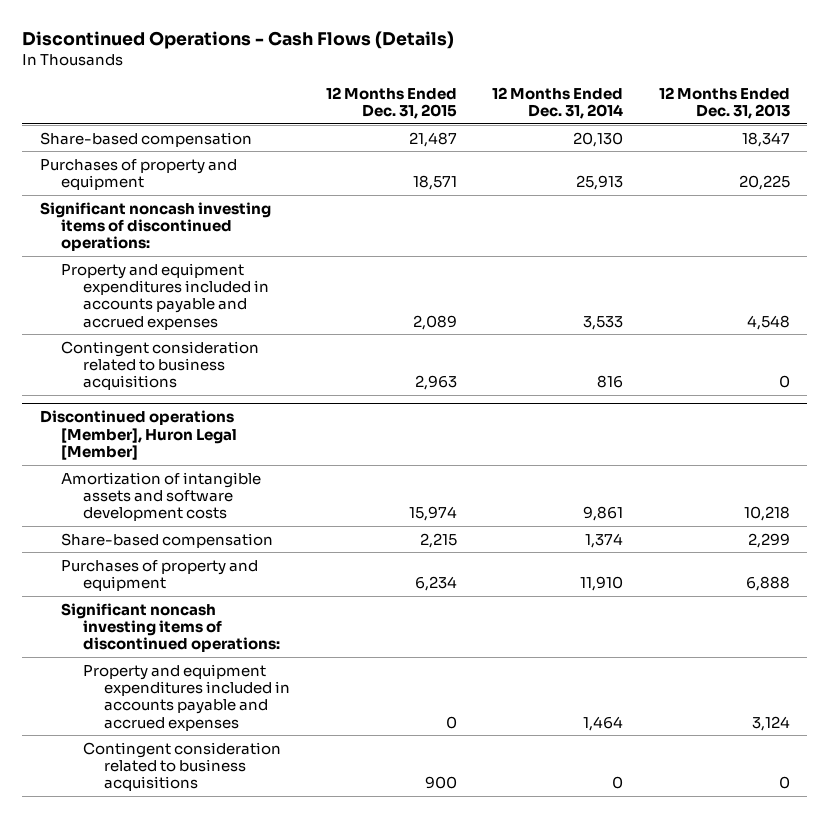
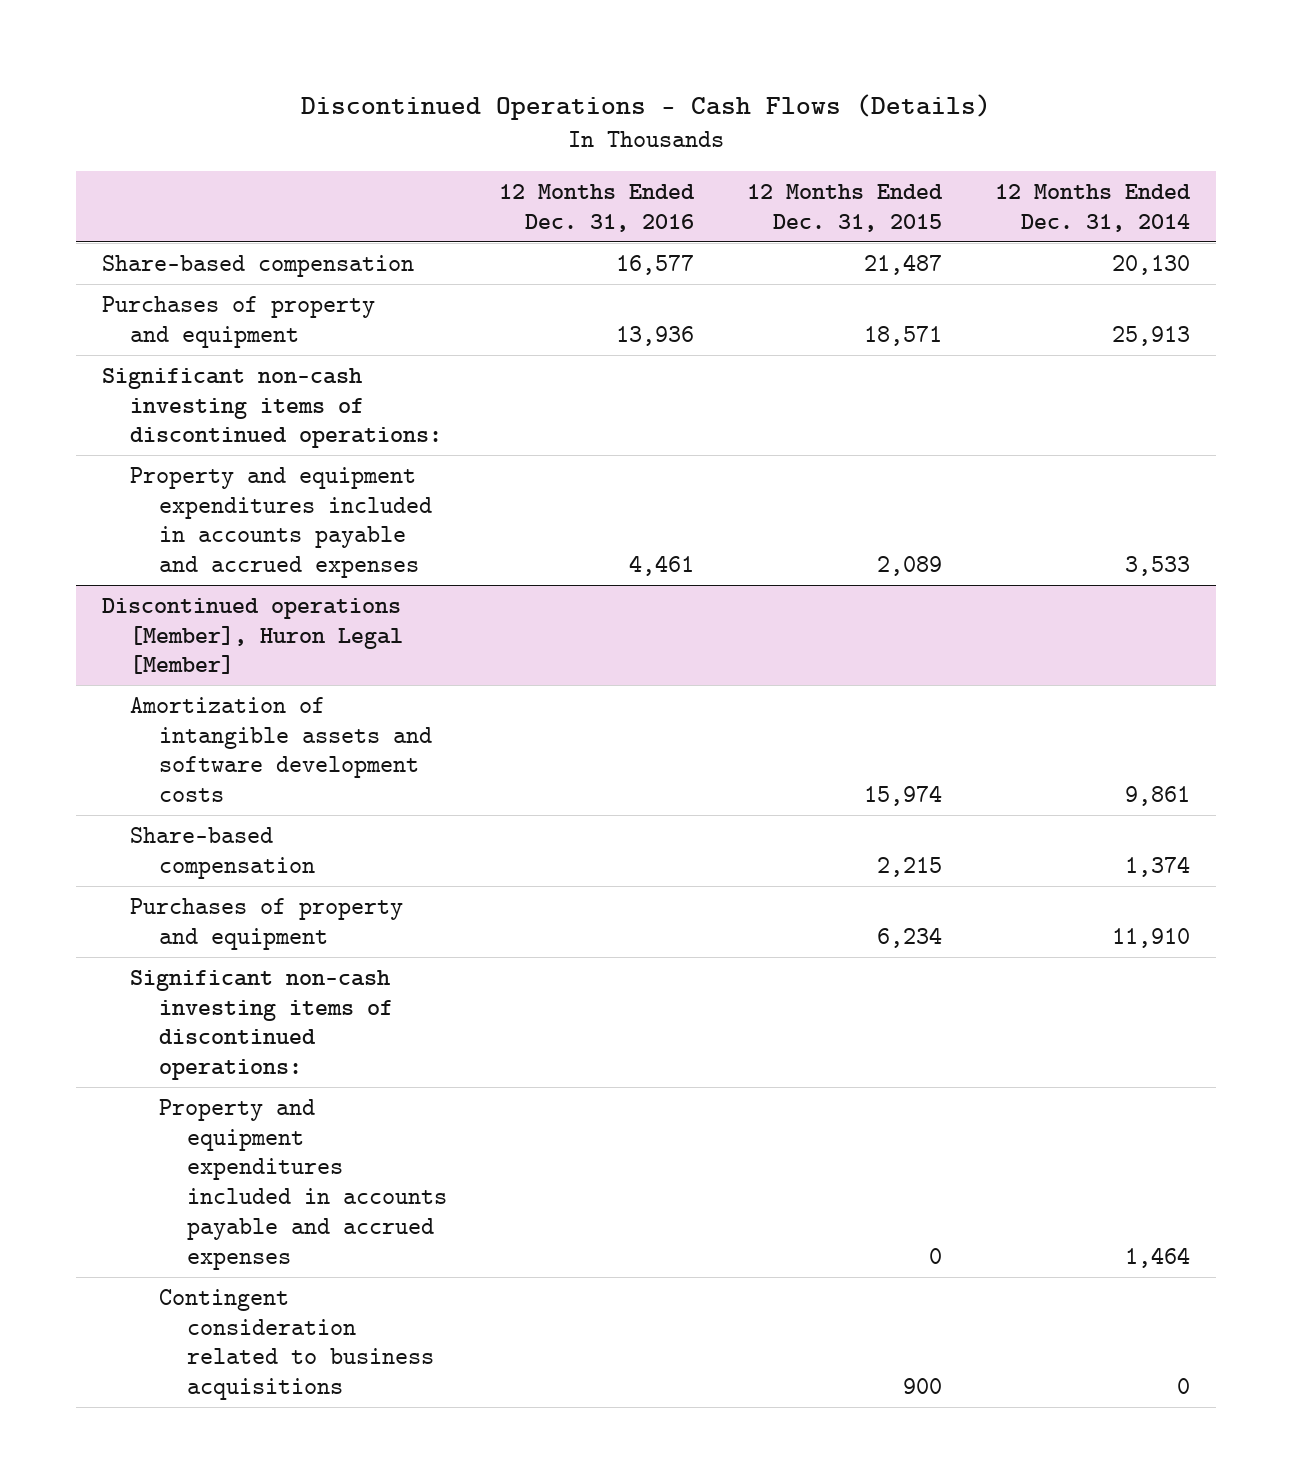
[658,86,790,120] 12 Months Ended Dec. 31, 2013 -> none
none -> [499,184,696,233] 12 Months Ended Dec. 31, 2016
[39,201,271,252] Significant noncash investing items of discontinued operations: -> [102,367,443,449] Significant non-cash investing items of discontinued operations:
[61,340,260,391] Contingent consideration related to business acquisitions -> none
[61,602,280,653] Significant noncash investing items of discontinued operations: -> [130,969,393,1081] Significant non-cash investing items of discontinued operations:

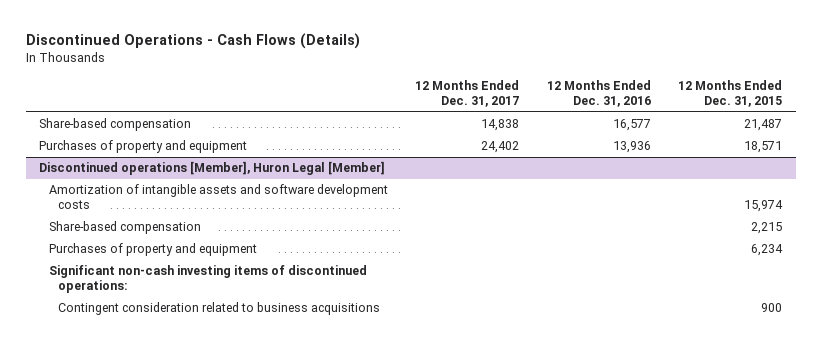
[994,184,1191,233] 12 Months Ended Dec. 31, 2014 -> none
none -> [415,80,520,108] 12 Months Ended Dec. 31, 2017
[102,367,443,449] Significant non-cash investing items of discontinued operations: -> none
[130,466,432,579] Property and equipment expenditures included in accounts payable and accrued expenses -> none
[158,1098,447,1270] Property and equipment expenditures included in accounts payable and accrued expenses -> none

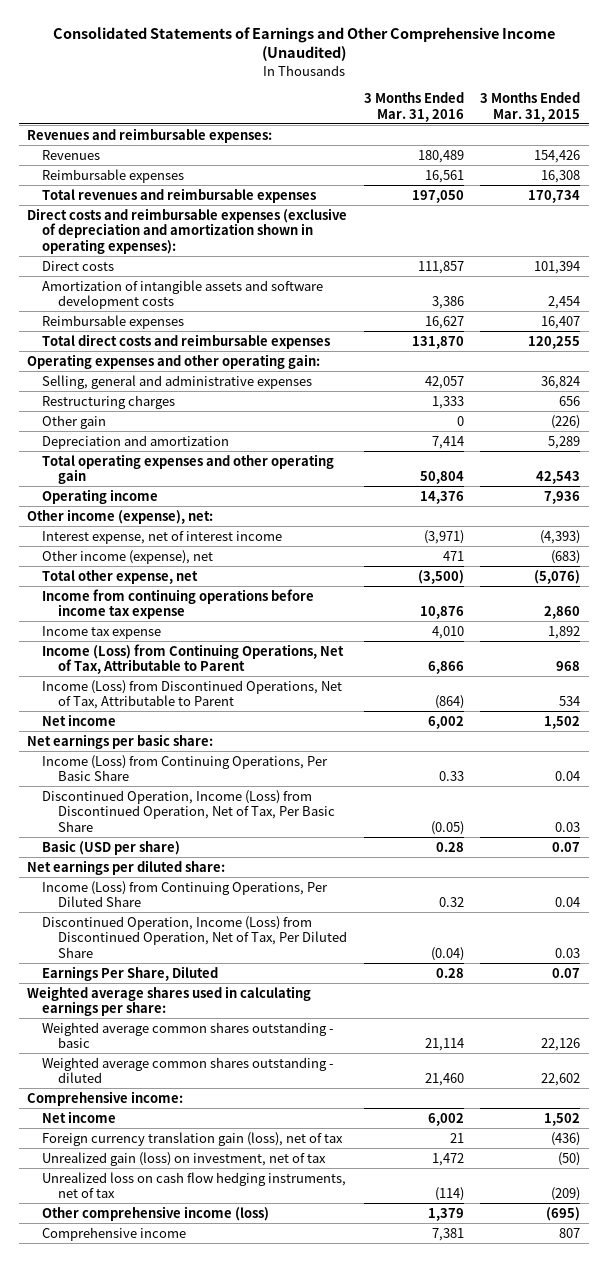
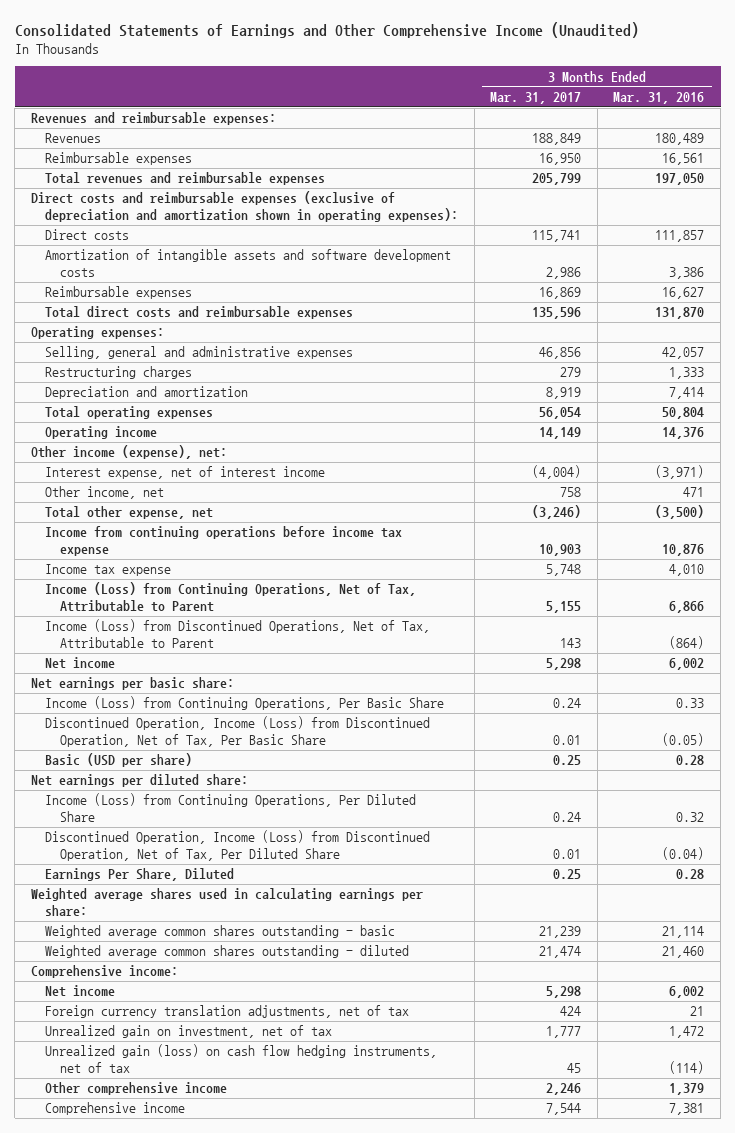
[480,92,581,122] 3 Months Ended Mar. 31, 2015 -> none
none -> [490,91,582,104] Mar. 31, 2017
[27,353,321,369] Operating expenses and other operating gain: -> [30,326,164,340] Operating expenses:
[42,414,107,429] Other gain -> none
[42,453,335,485] Total operating expenses and other operating gain -> [45,406,214,420] Total operating expenses
[42,549,214,564] Other income (expense), net -> [45,486,165,500] Other income, net
[42,1131,344,1146] Foreign currency translation gain (loss), net of tax -> [45,1005,410,1019] Foreign currency translation adjustments, net of tax
[42,1151,327,1166] Unrealized gain (loss) on investment, net of tax -> [45,1025,333,1039] Unrealized gain on investment, net of tax
[42,1171,347,1199] Unrealized loss on cash flow hedging instruments, net of tax -> [45,1044,438,1074] Unrealized gain (loss) on cash flow hedging instruments, net of tax
[42,1205,270,1221] Other comprehensive income (loss) -> [45,1082,228,1096] Other comprehensive income

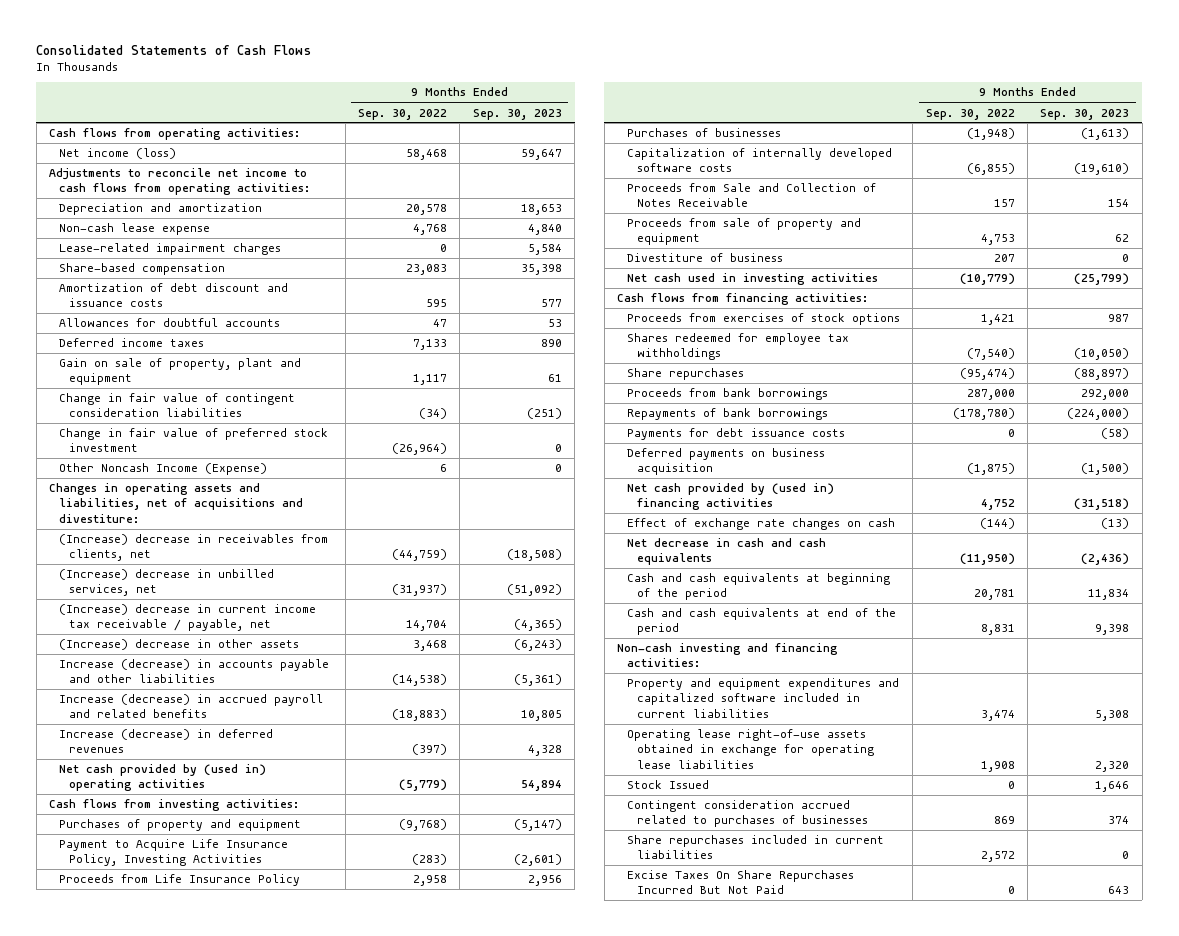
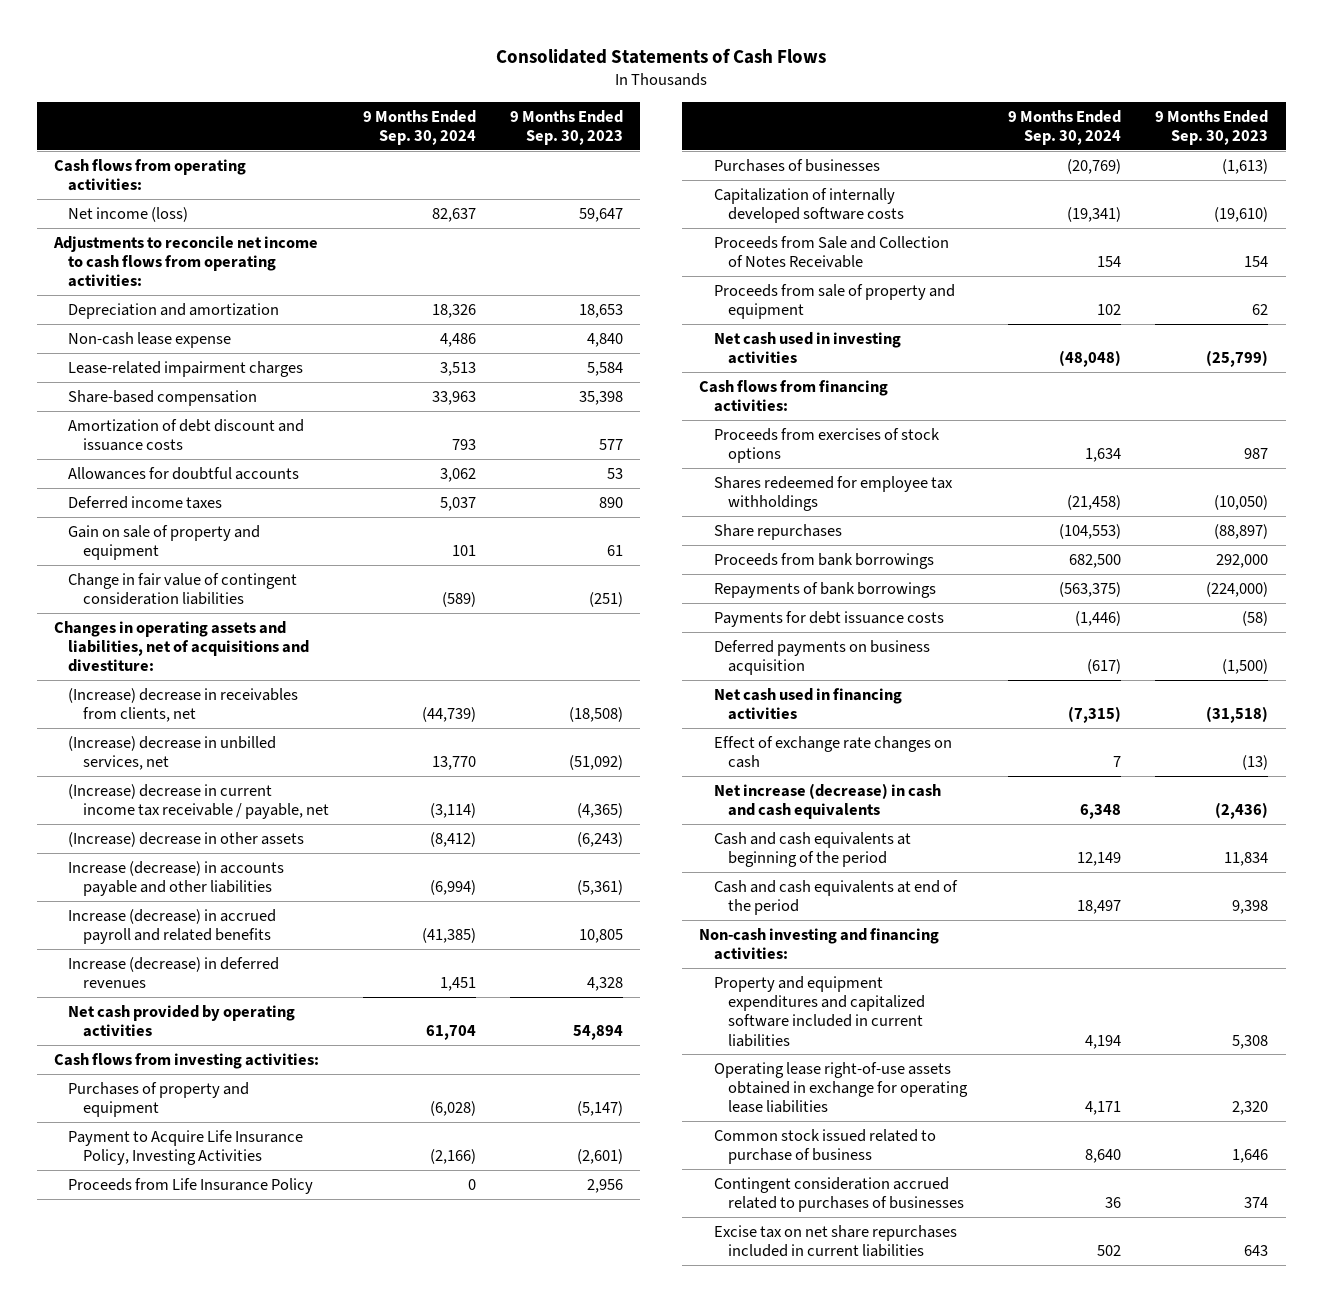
[357,108,447,120] Sep. 30, 2022 -> none
none -> [362,109,476,146] 9 Months Ended Sep. 30, 2024
[59,358,302,386] Gain on sale of property, plant and equipment -> [68,524,261,561] Gain on sale of property and equipment
[59,428,329,453] Change in fair value of preferred stock investment -> none
[59,463,268,476] Other Noncash Income (Expense) -> none
[59,764,267,792] Net cash provided by (used in) operating activities -> [68,1004,296,1038] Net cash provided by operating activities
[626,253,783,263] Divestiture of business -> none
[626,483,834,511] Net cash provided by (used in) financing activities -> [713,687,902,721] Net cash used in financing activities
[626,538,826,566] Net decrease in cash and cash equivalents -> [713,782,941,820] Net increase (decrease) in cash and cash equivalents
[626,780,709,790] Stock Issued -> [713,1128,936,1165] Common stock issued related to purchase of business
[626,835,884,860] Share repurchases included in current liabilities -> none
[626,870,854,895] Excise Taxes On Share Repurchases Incurred But Not Paid -> [713,1224,957,1258] Excise tax on net share repurchases included in current liabilities

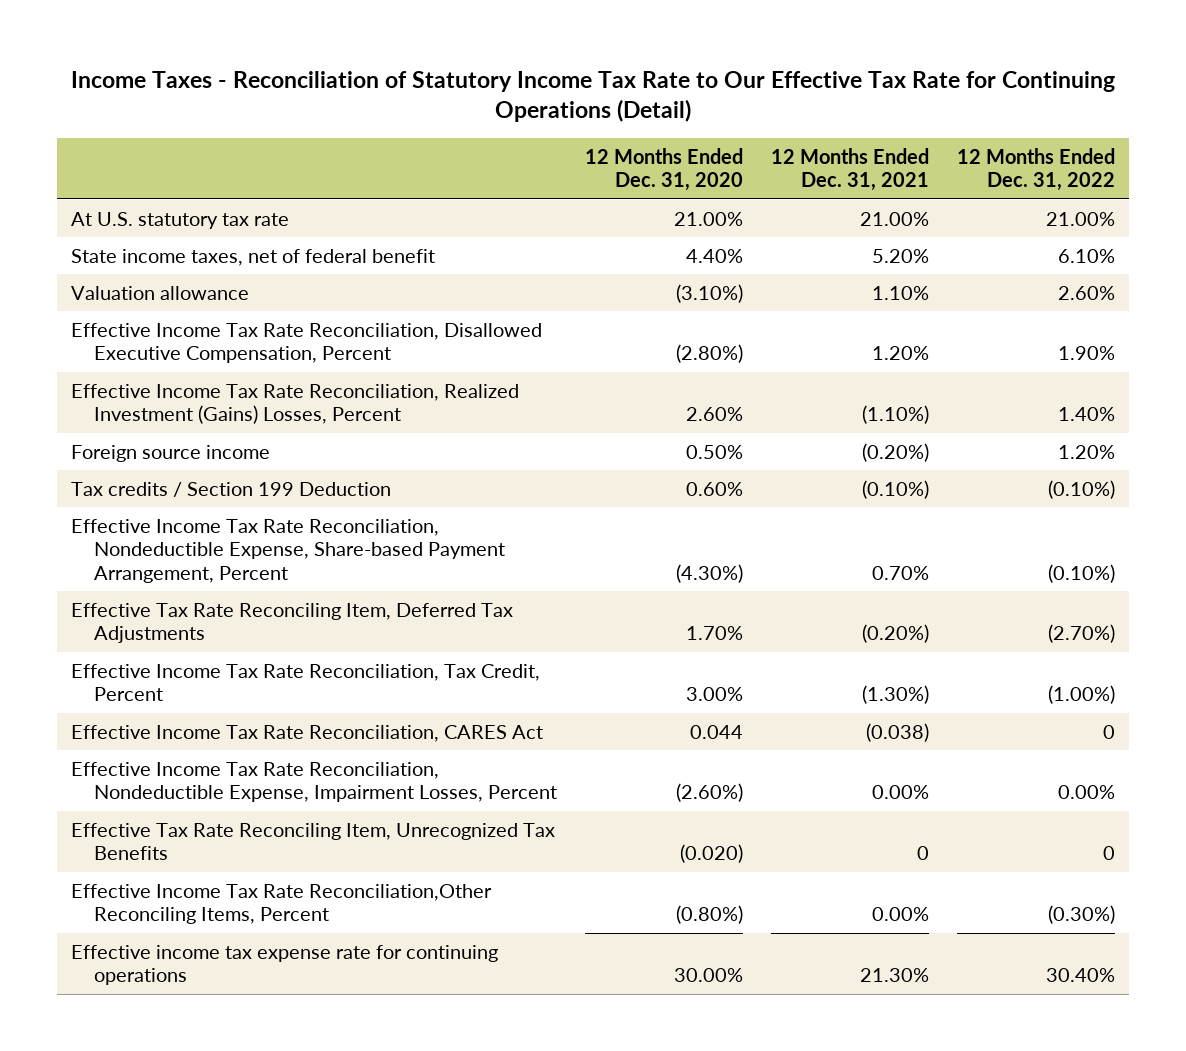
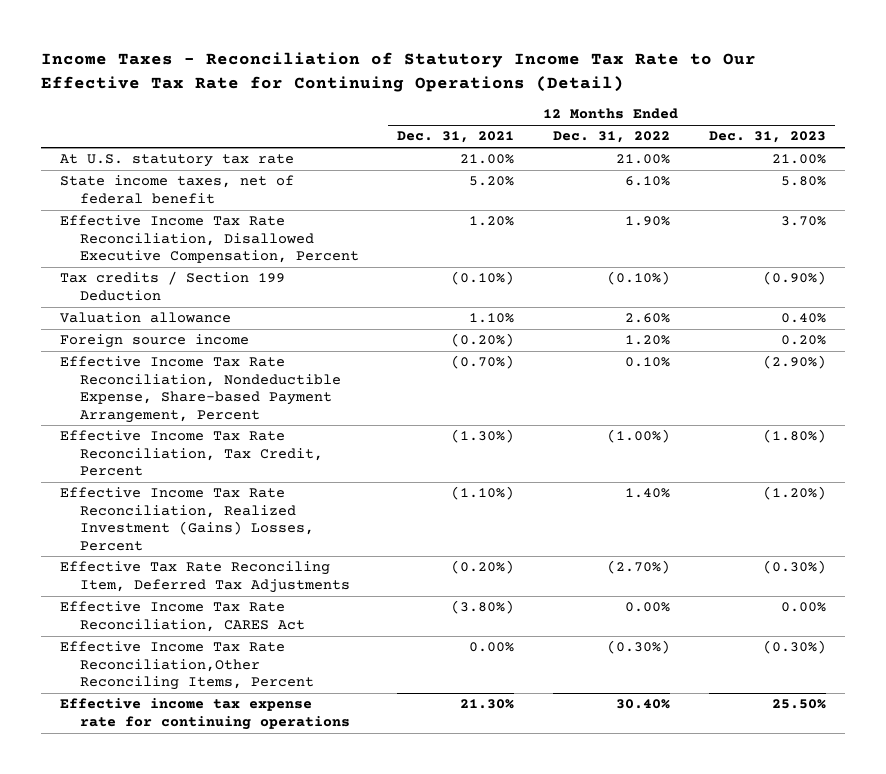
[585,147,744,192] 12 Months Ended Dec. 31, 2020 -> none
none -> [708,131,826,144] Dec. 31, 2023
[70,285,249,300] Valuation allowance -> [60,312,232,324] Valuation allowance
[70,444,270,462] Foreign source income -> [60,334,250,349] Foreign source income
[872,565,930,580] 0.70% -> [451,355,515,370] (0.70%)
[1048,563,1116,583] (0.10%) -> [624,357,670,368] 0.10%
[70,761,558,803] Effective Income Tax Rate Reconciliation, Nondeductible Expense, Impairment Losses, Percent -> none
[70,822,555,861] Effective Tax Rate Reconciling Item, Unrecognized Tax Benefits -> none
[70,383,519,425] Effective Income Tax Rate Reconciliation, Realized Investment (Gains) Losses, Percent -> [60,487,314,551] Effective Income Tax Rate Reconciliation, Realized Investment (Gains) Losses, Percent
[70,602,513,644] Effective Tax Rate Reconciling Item, Deferred Tax Adjustments -> [60,561,350,593] Effective Tax Rate Reconciling Item, Deferred Tax Adjustments
[866,722,930,742] (0.038) -> [451,600,515,615] (3.80%)
[1103,724,1116,739] 0 -> [624,602,670,613] 0.00%

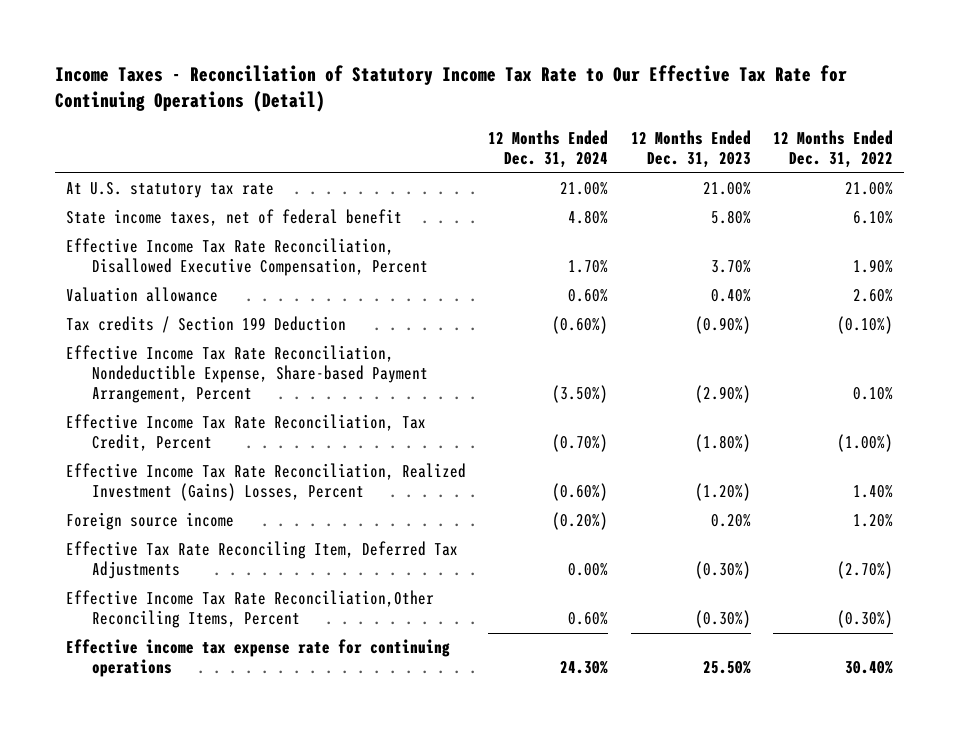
[397,131,515,144] Dec. 31, 2021 -> none
none -> [488,130,609,169] 12 Months Ended Dec. 31, 2024
[60,271,286,301] Tax credits / Section 199 Deduction -> [66,316,347,334] Tax credits / Section 199 Deduction
[60,334,250,349] Foreign source income -> [66,512,235,531] Foreign source income
[60,601,305,632] Effective Income Tax Rate Reconciliation, CARES Act -> none

